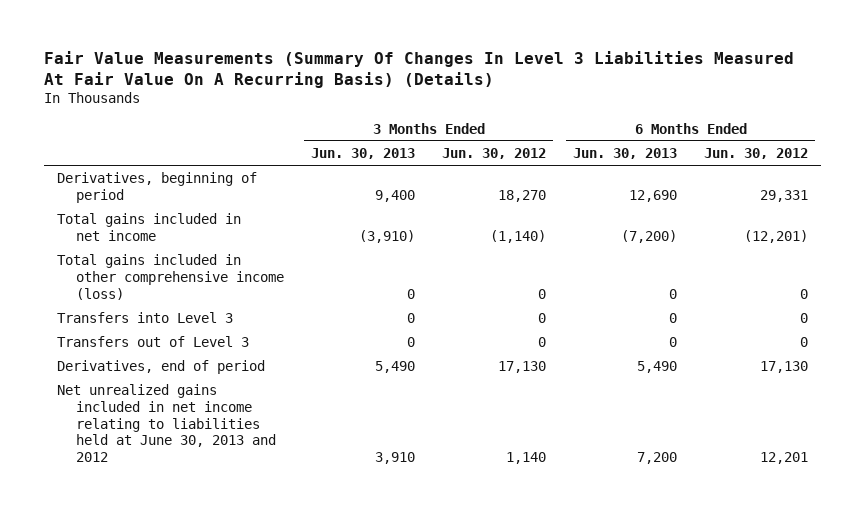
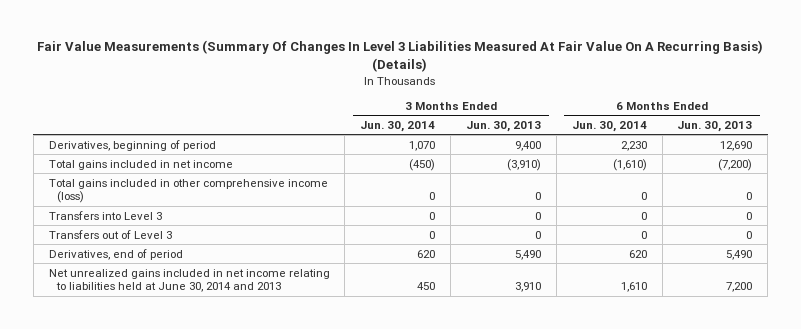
[442,147,547,159] Jun. 30, 2012 -> none
[703,147,808,159] Jun. 30, 2012 -> none
none -> [360,120,436,132] Jun. 30, 2014
none -> [571,120,647,132] Jun. 30, 2014
[56,384,277,463] Net unrealized gains included in net income relating to liabilities held at June 30, 2013 and 2012 -> [48,268,330,293] Net unrealized gains included in net income relating to liabilities held at June 30, 2014 and 2013

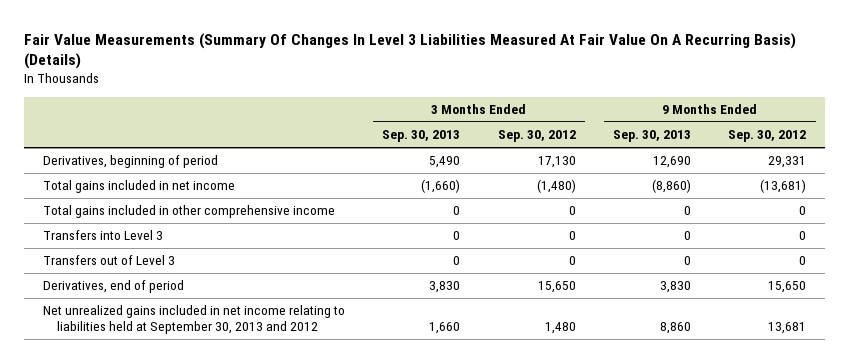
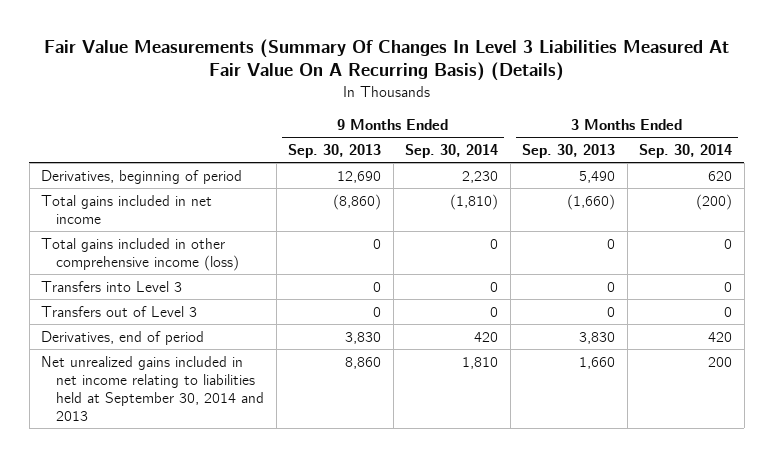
[497,130,576,143] Sep. 30, 2012 -> none
[728,130,807,143] Sep. 30, 2012 -> none
none -> [405,144,499,159] Sep. 30, 2014
none -> [639,144,733,159] Sep. 30, 2014
[42,205,335,219] Total gains included in other comprehensive income -> [41,237,240,271] Total gains included in other comprehensive income (loss)
[42,305,345,335] Net unrealized gains included in net income relating to liabilities held at September 30, 2013 and 2012 -> [41,355,265,421] Net unrealized gains included in net income relating to liabilities held at September 30, 2014 and 2013

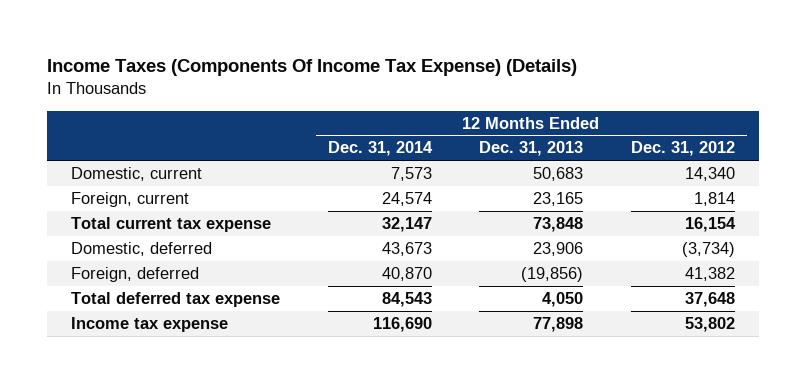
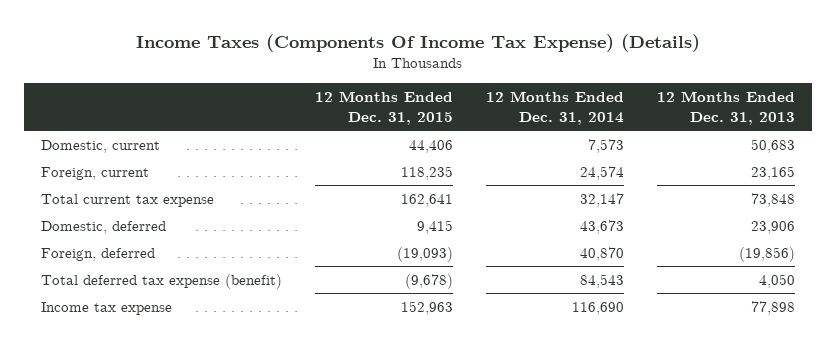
[631,141,736,157] Dec. 31, 2012 -> none
none -> [314,91,453,125] 12 Months Ended Dec. 31, 2015
[70,292,280,308] Total deferred tax expense -> [40,273,282,289] Total deferred tax expense (benefit)

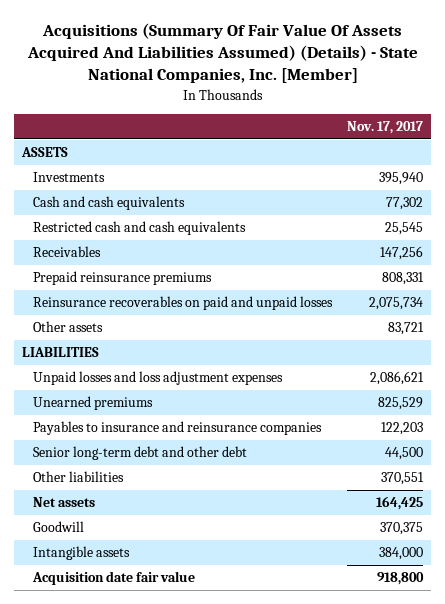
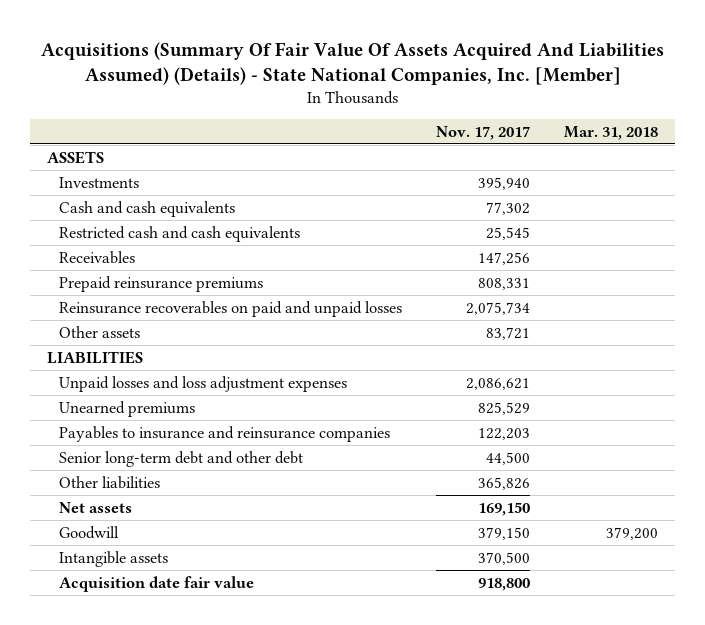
none -> [564,125,659,140] Mar. 31, 2018
[381,472,425,486] 370,551 -> [478,476,531,490] 365,826
[376,496,424,511] 164,425 -> [478,501,531,516] 169,150
[380,522,424,536] 370,375 -> [478,526,531,540] 379,150
[379,547,424,561] 384,000 -> [478,551,531,565] 370,500

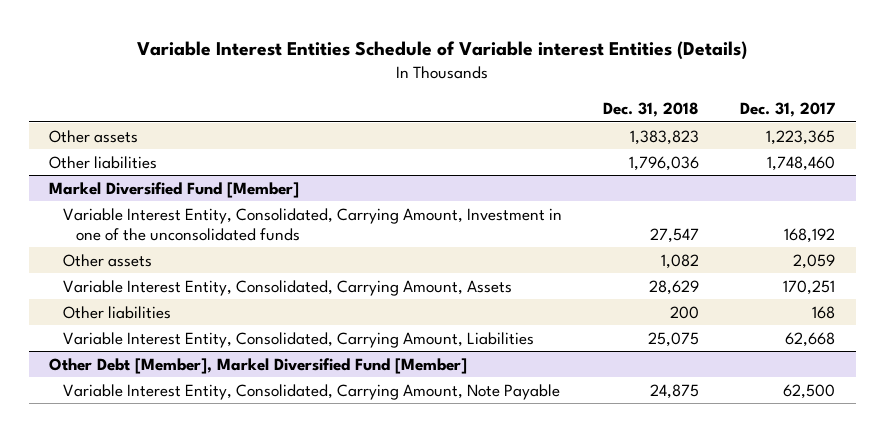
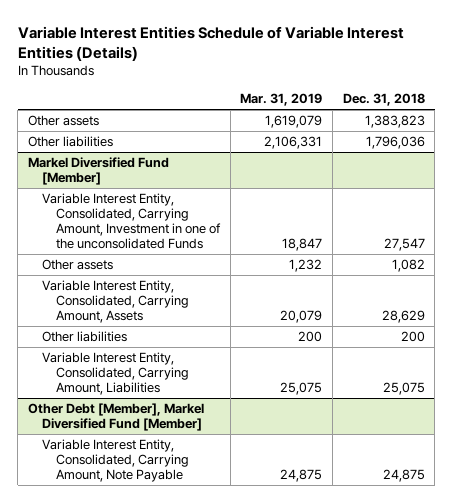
[137,41,748,61] Variable Interest Entities Schedule of Variable interest Entities (Details) -> [17,25,404,61] Variable Interest Entities Schedule of Variable Interest Entities (Details)
[740,102,836,118] Dec. 31, 2017 -> none
none -> [240,93,323,107] Mar. 31, 2019
[62,207,562,241] Variable Interest Entity, Consolidated, Carrying Amount, Investment in one of the unconsolidated funds -> [41,193,221,250] Variable Interest Entity, Consolidated, Carrying Amount, Investment in one of the unconsolidated Funds

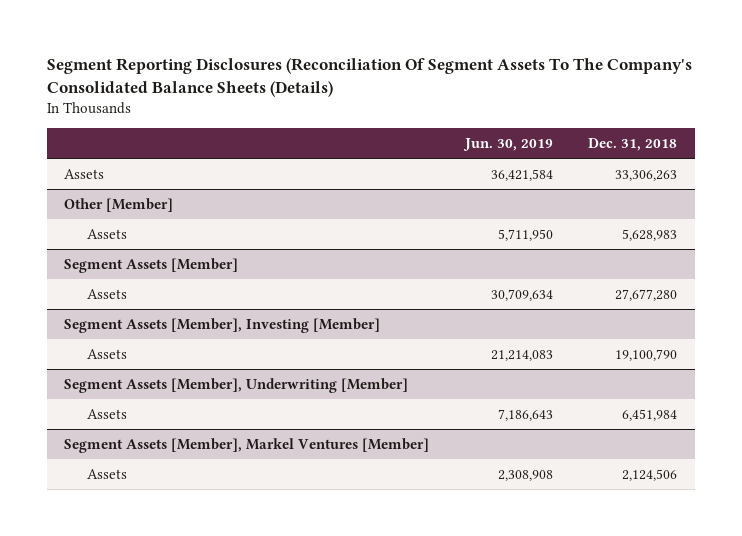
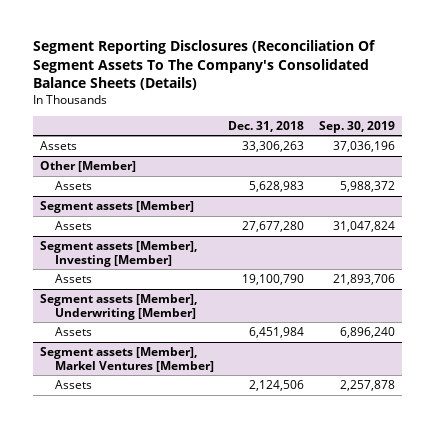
[462,138,553,152] Jun. 30, 2019 -> none
none -> [318,120,395,133] Sep. 30, 2019
[64,257,239,273] Segment Assets [Member] -> [40,200,195,213] Segment assets [Member]
[64,317,381,333] Segment Assets [Member], Investing [Member] -> [40,240,198,267] Segment assets [Member], Investing [Member]
[64,377,409,393] Segment Assets [Member], Underwriting [Member] -> [40,293,198,320] Segment assets [Member], Underwriting [Member]
[64,437,430,453] Segment Assets [Member], Markel Ventures [Member] -> [40,346,214,372] Segment assets [Member], Markel Ventures [Member]

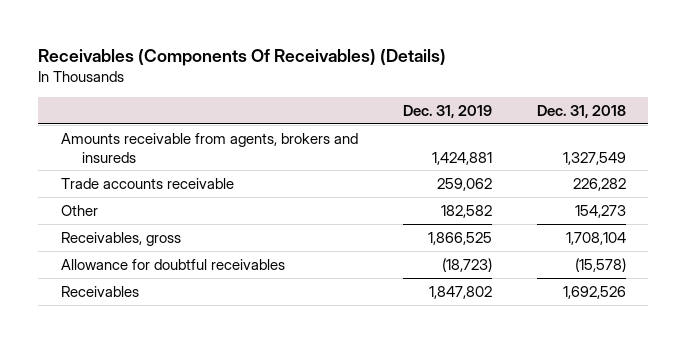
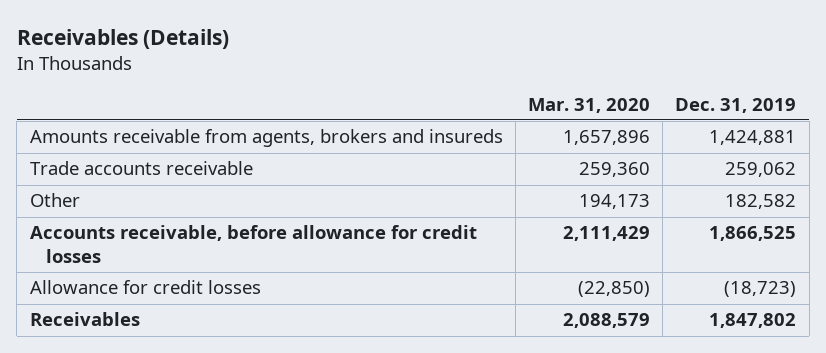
[38,48,447,66] Receivables (Components Of Receivables) (Details) -> [16,29,229,50] Receivables (Details)
[536,105,626,119] Dec. 31, 2018 -> none
none -> [528,97,651,113] Mar. 31, 2020
[60,231,181,246] Receivables, gross -> [29,225,477,263] Accounts receivable, before allowance for credit losses
[60,258,285,270] Allowance for doubtful receivables -> [29,280,261,295] Allowance for credit losses

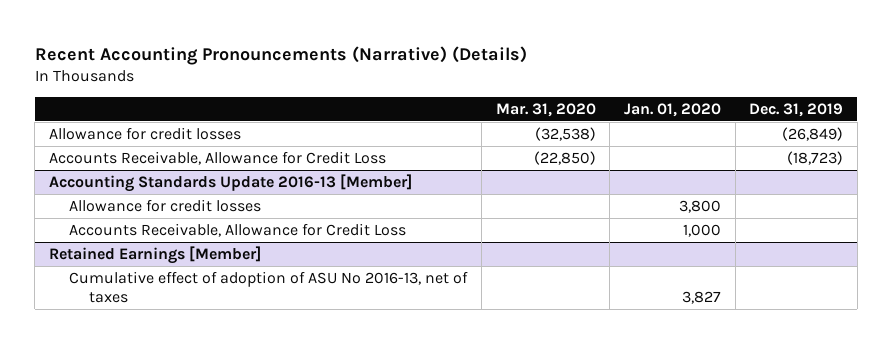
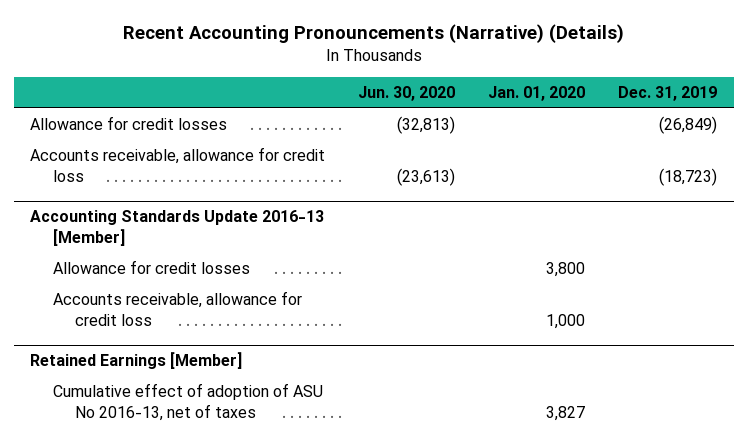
[495,102,596,117] Mar. 31, 2020 -> none
none -> [358,85,456,101] Jun. 30, 2020
[49,151,387,166] Accounts Receivable, Allowance for Credit Loss -> [30,147,326,182] Accounts receivable, allowance for credit loss
[69,223,407,238] Accounts Receivable, Allowance for Credit Loss -> [52,291,302,326] Accounts receivable, allowance for credit loss

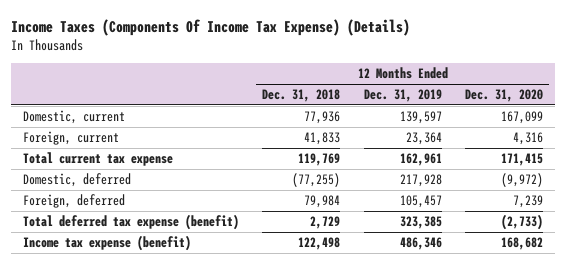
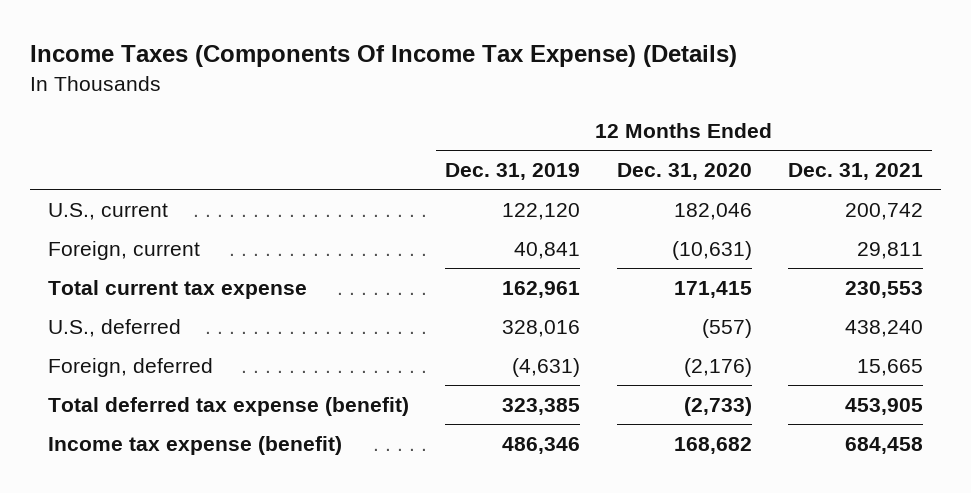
[262,89,341,103] Dec. 31, 2018 -> none
none -> [787,163,923,181] Dec. 31, 2021
[22,110,125,125] Domestic, current -> none
none -> [48,202,169,220] U.S., current
[405,132,442,146] 23,364 -> [514,241,581,259] 40,841
[513,132,544,146] 4,316 -> [671,240,752,260] (10,631)
[22,173,131,188] Domestic, deferred -> none
none -> [48,318,182,337] U.S., deferred
[399,195,442,209] 105,457 -> [512,357,581,377] (4,631)
[513,195,544,209] 7,239 -> [683,357,752,377] (2,176)

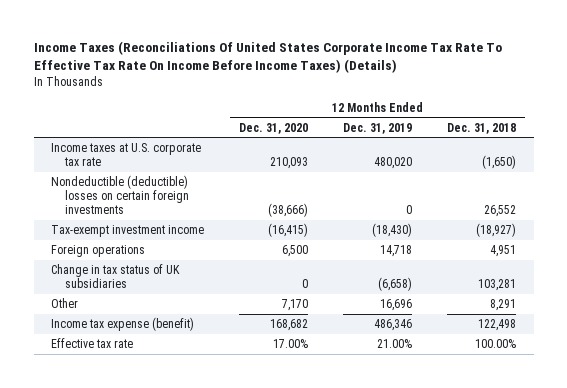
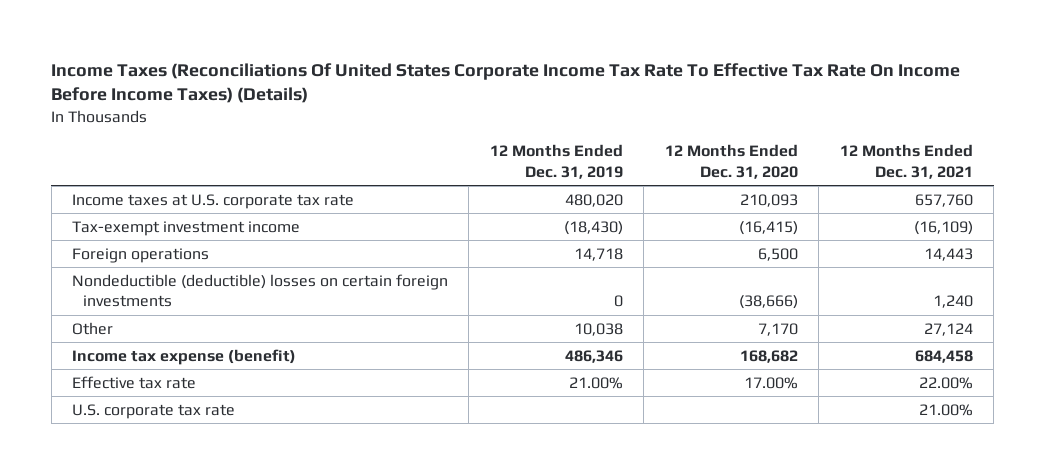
[447,122,517,134] Dec. 31, 2018 -> none
none -> [839,144,973,179] 12 Months Ended Dec. 31, 2021
[51,264,181,289] Change in tax status of UK subsidiaries -> none
[51,175,189,215] Nondeductible (deductible) losses on certain foreign investments -> [71,273,448,308] Nondeductible (deductible) losses on certain foreign investments
[380,299,413,312] 16,696 -> [573,322,623,336] 10,038
none -> [71,403,235,419] U.S. corporate tax rate

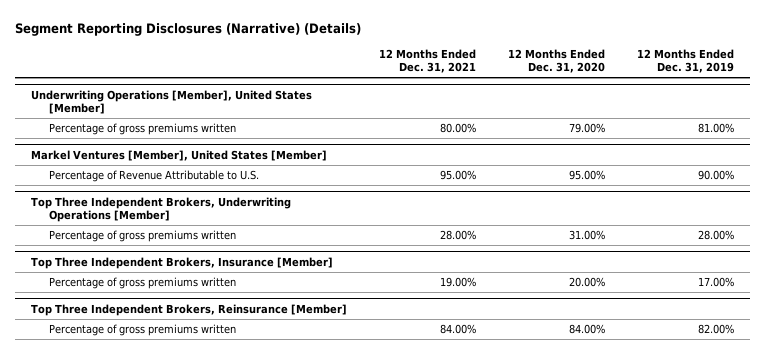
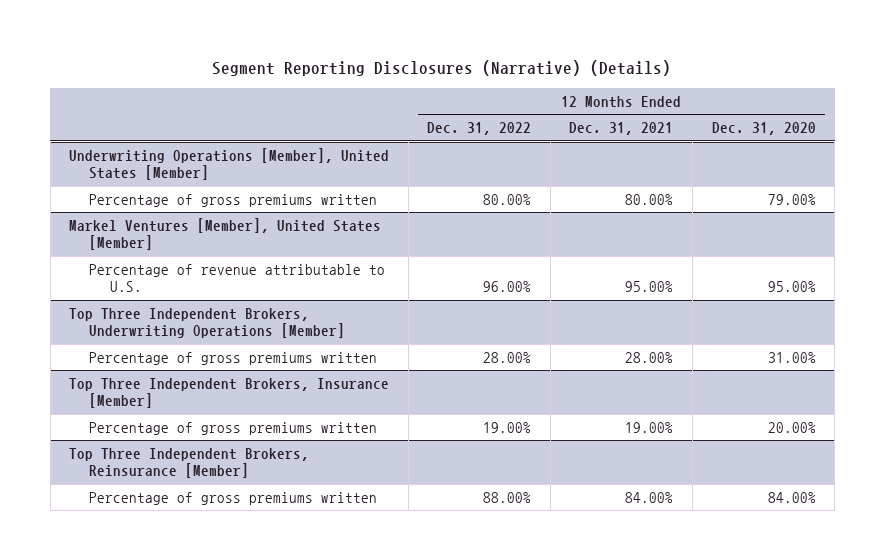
[636,48,734,73] 12 Months Ended Dec. 31, 2019 -> none
none -> [427,122,532,136] Dec. 31, 2022
[48,170,259,183] Percentage of Revenue Attributable to U.S. -> [89,263,386,293] Percentage of revenue attributable to U.S.

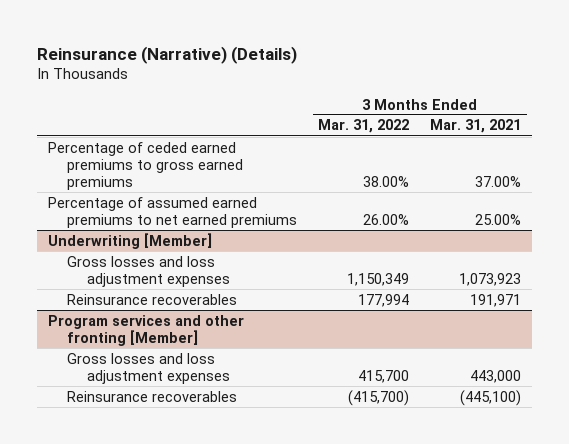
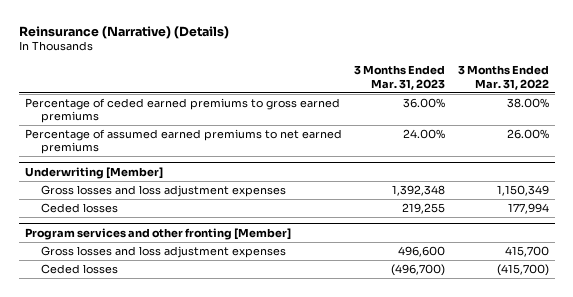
[430,119,522,134] Mar. 31, 2021 -> none
none -> [354,65,446,90] 3 Months Ended Mar. 31, 2023
[67,293,238,305] Reinsurance recoverables -> [41,203,119,214] Ceded losses
[67,390,238,402] Reinsurance recoverables -> [41,264,119,275] Ceded losses

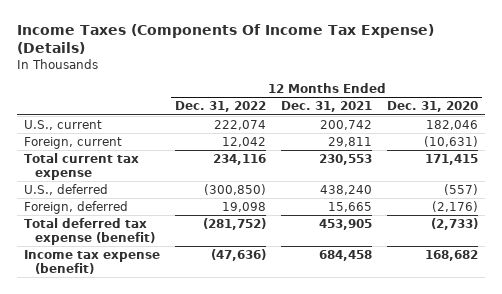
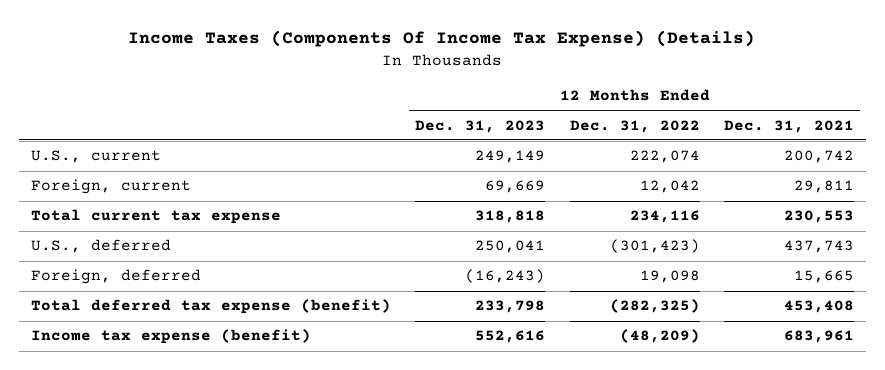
[386,101,478,113] Dec. 31, 2020 -> none
none -> [415,119,546,133] Dec. 31, 2023
[204,183,267,195] (300,850) -> [609,239,700,254] (301,423)
[320,184,373,195] 438,240 -> [784,240,855,254] 437,743
[203,217,267,230] (281,752) -> [609,299,700,314] (282,325)
[319,218,373,230] 453,905 -> [784,300,855,314] 453,408
[211,248,267,261] (47,636) -> [619,329,700,344] (48,209)
[319,249,373,261] 684,458 -> [784,330,855,344] 683,961

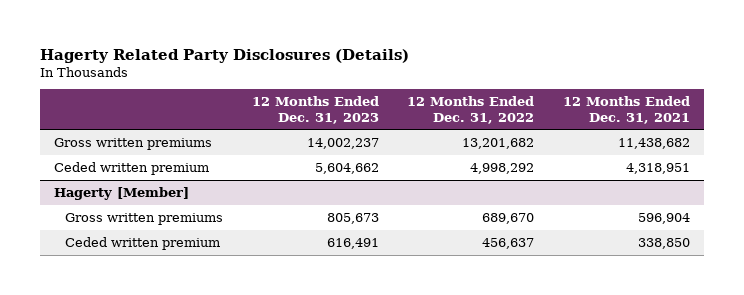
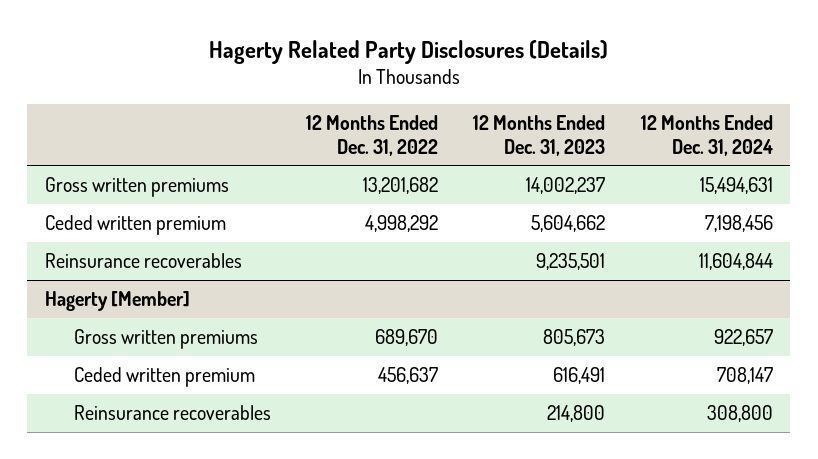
[562,96,690,124] 12 Months Ended Dec. 31, 2021 -> none
none -> [640,115,773,156] 12 Months Ended Dec. 31, 2024
none -> [44,253,242,269] Reinsurance recoverables
none -> [73,405,271,421] Reinsurance recoverables

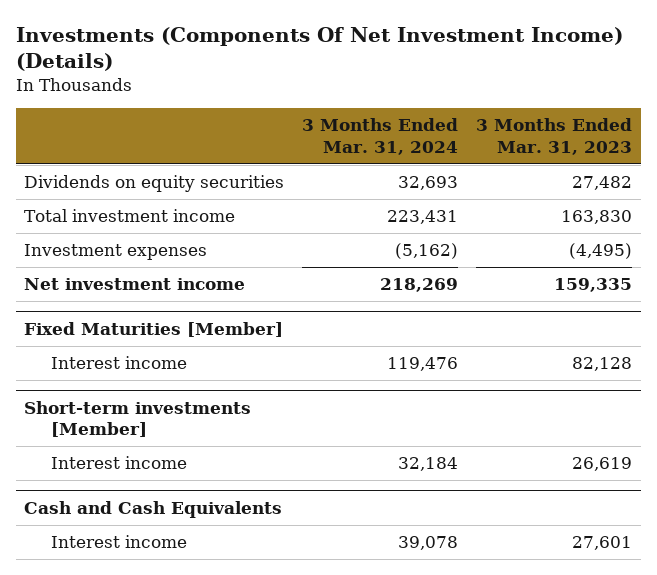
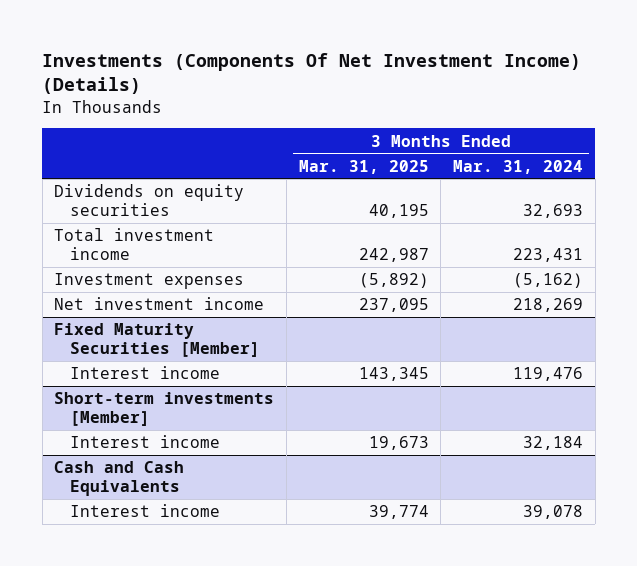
[476,118,633,155] 3 Months Ended Mar. 31, 2023 -> none
none -> [298,159,429,174] Mar. 31, 2025
[24,321,284,337] Fixed Maturities [Member] -> [54,323,260,357] Fixed Maturity Securities [Member]

